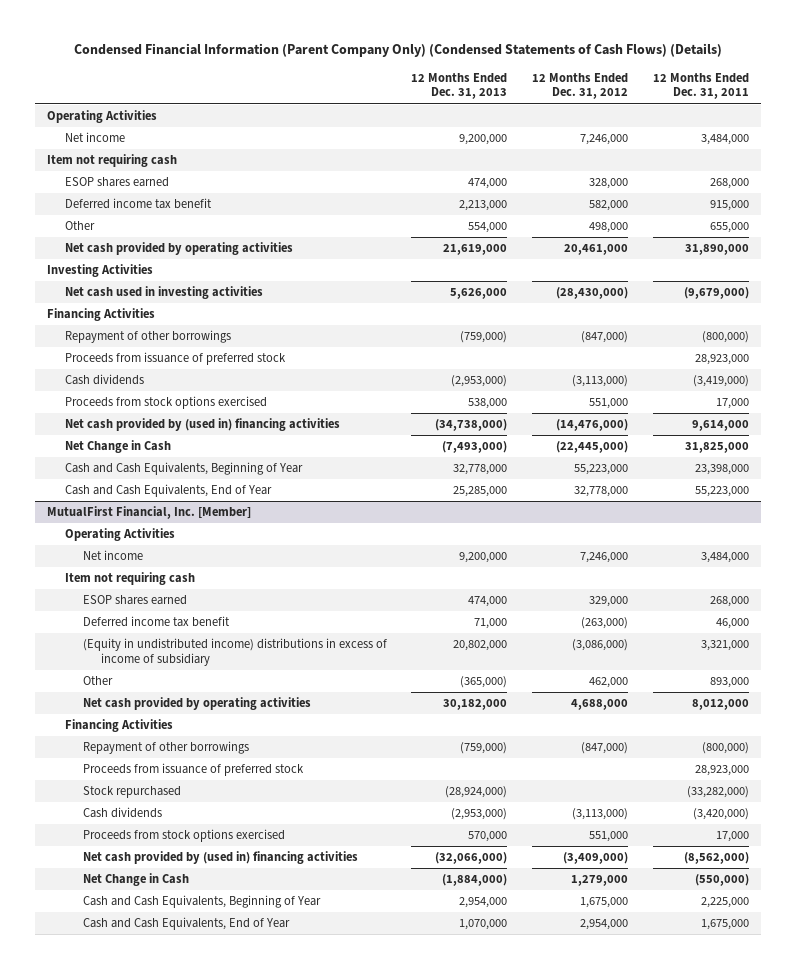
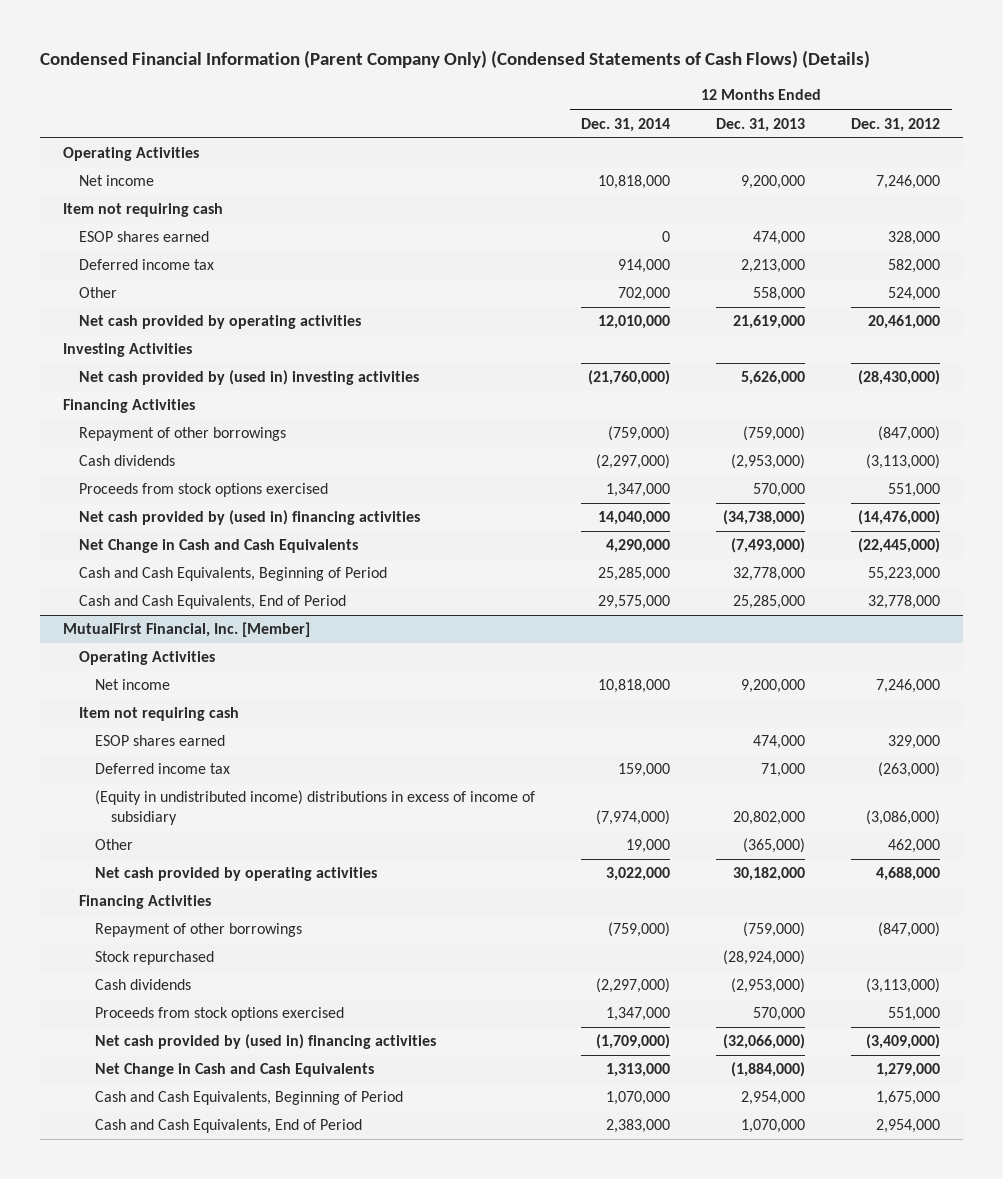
[652,72,749,100] 12 Months Ended Dec. 31, 2011 -> none
none -> [581,117,671,132] Dec. 31, 2014
[65,198,213,210] Deferred income tax benefit -> [79,259,215,271] Deferred income tax
[468,222,508,234] 554,000 -> [753,287,806,302] 558,000
[589,222,629,234] 498,000 -> [888,287,941,302] 524,000
[65,286,264,300] Net cash used in investing activities -> [79,370,420,386] Net cash provided by (used in) investing activities
[65,352,287,366] Proceeds from issuance of preferred stock -> none
[468,398,508,410] 538,000 -> [753,483,806,498] 570,000
[65,440,172,454] Net Change in Cash -> [79,539,359,554] Net Change in Cash and Cash Equivalents
[65,462,304,476] Cash and Cash Equivalents, Beginning of Year -> [79,567,388,582] Cash and Cash Equivalents, Beginning of Period
[65,484,273,498] Cash and Cash Equivalents, End of Year -> [79,595,347,610] Cash and Cash Equivalents, End of Period
[82,616,230,628] Deferred income tax benefit -> [95,763,231,775] Deferred income tax
[82,763,304,777] Proceeds from issuance of preferred stock -> none
[82,873,189,887] Net Change in Cash -> [95,1063,375,1078] Net Change in Cash and Cash Equivalents
[82,895,321,909] Cash and Cash Equivalents, Beginning of Year -> [95,1091,404,1106] Cash and Cash Equivalents, Beginning of Period
[82,917,290,931] Cash and Cash Equivalents, End of Year -> [95,1119,363,1134] Cash and Cash Equivalents, End of Period

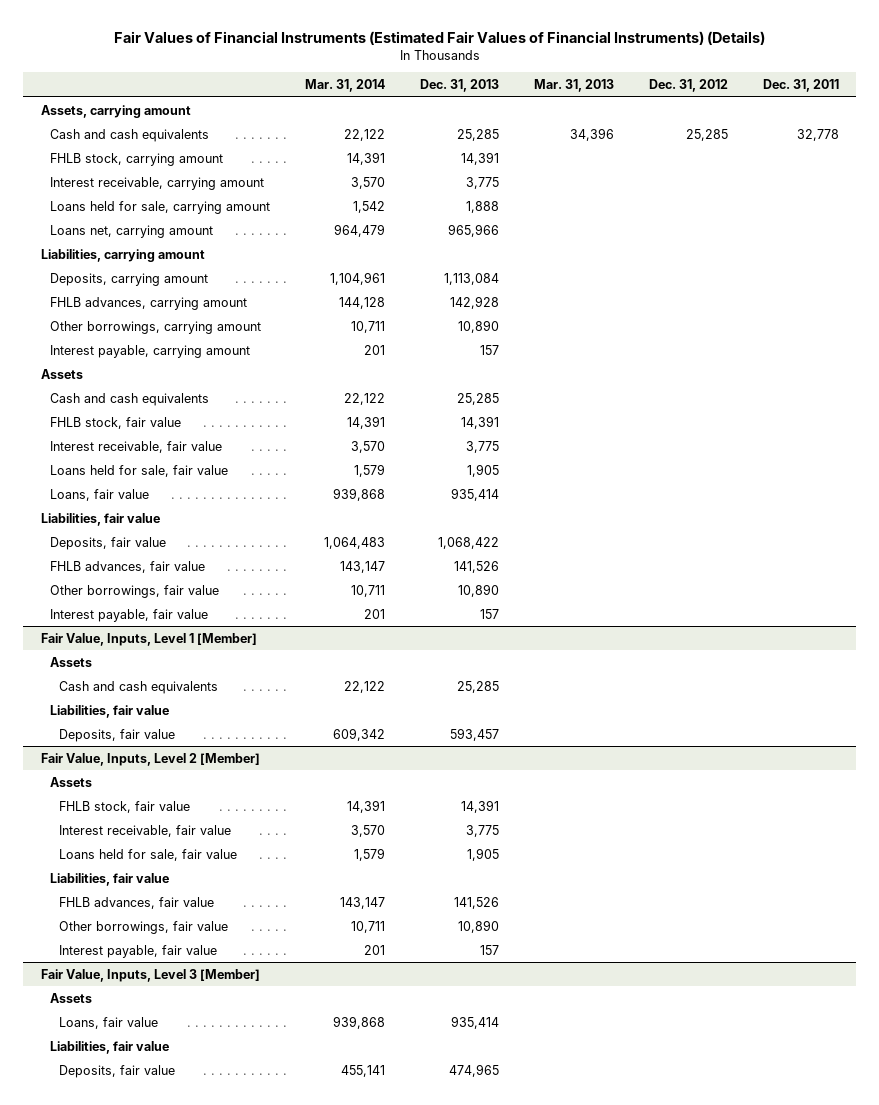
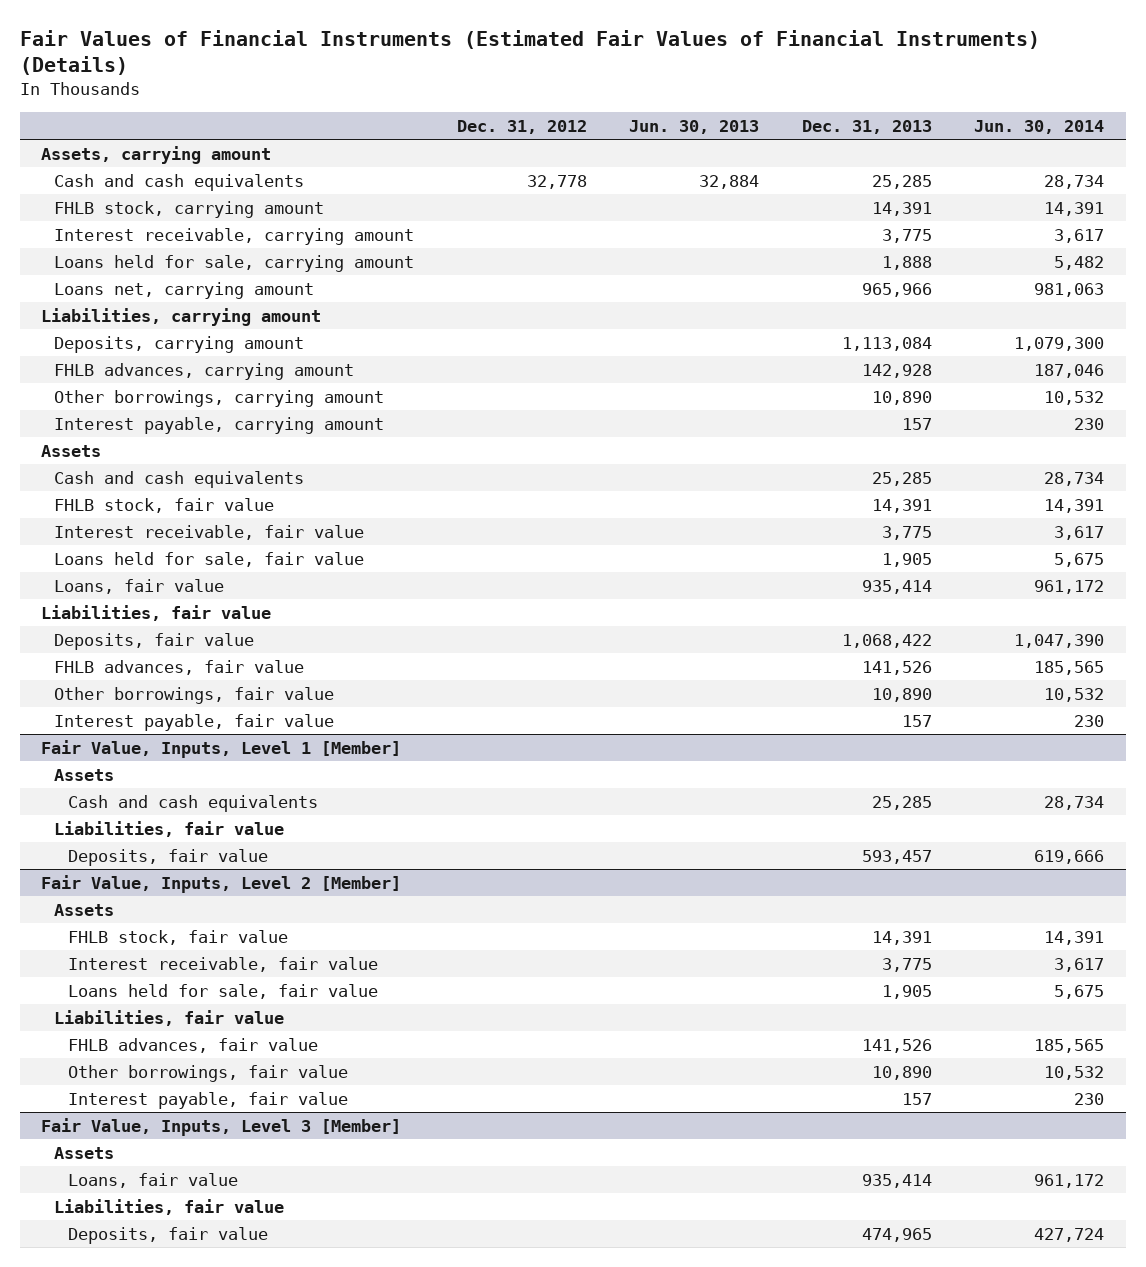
[304,79,385,93] Mar. 31, 2014 -> none
[533,79,614,93] Mar. 31, 2013 -> none
[762,79,839,93] Dec. 31, 2011 -> none
none -> [629,119,760,134] Jun. 30, 2013
none -> [974,119,1105,134] Jun. 30, 2014
[685,128,728,141] 25,285 -> [526,174,587,189] 32,778

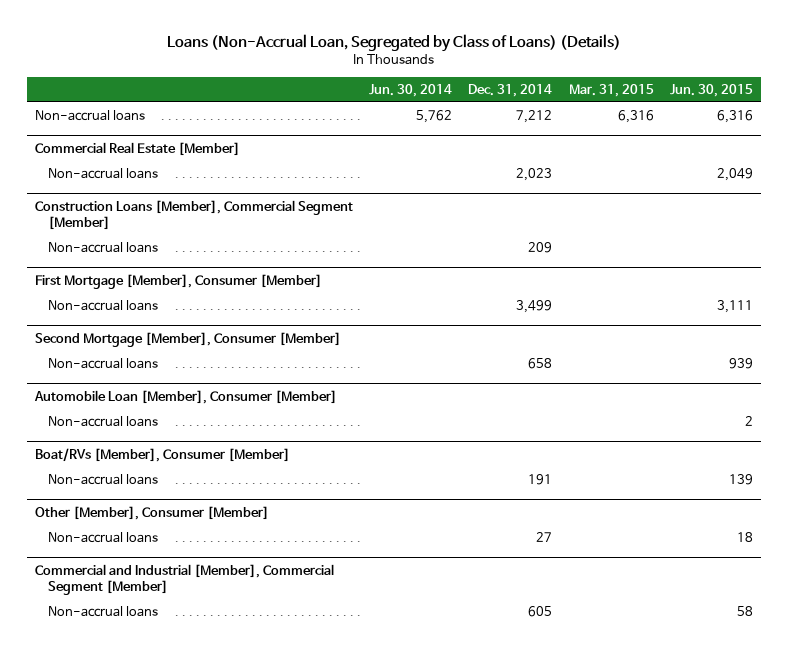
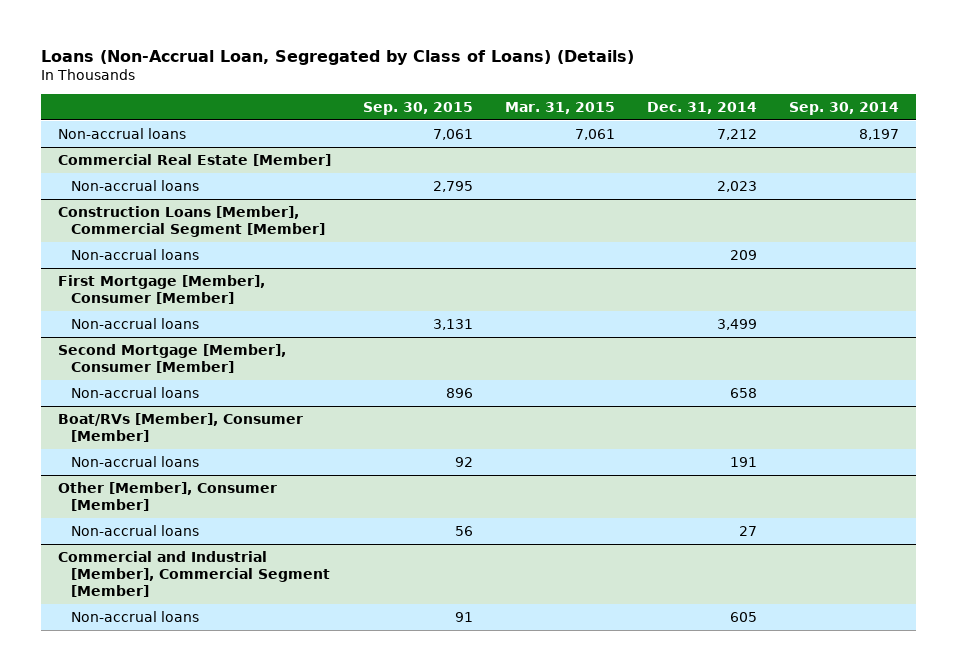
[369,83,453,97] Jun. 30, 2014 -> none
[669,83,753,97] Jun. 30, 2015 -> none
none -> [362,101,473,115] Sep. 30, 2015
none -> [789,101,900,115] Sep. 30, 2014
[617,110,654,124] 6,316 -> [575,129,616,141] 7,061
[34,390,338,405] Automobile Loan [Member], Consumer [Member] -> none
[47,416,158,428] Non-accrual loans -> none

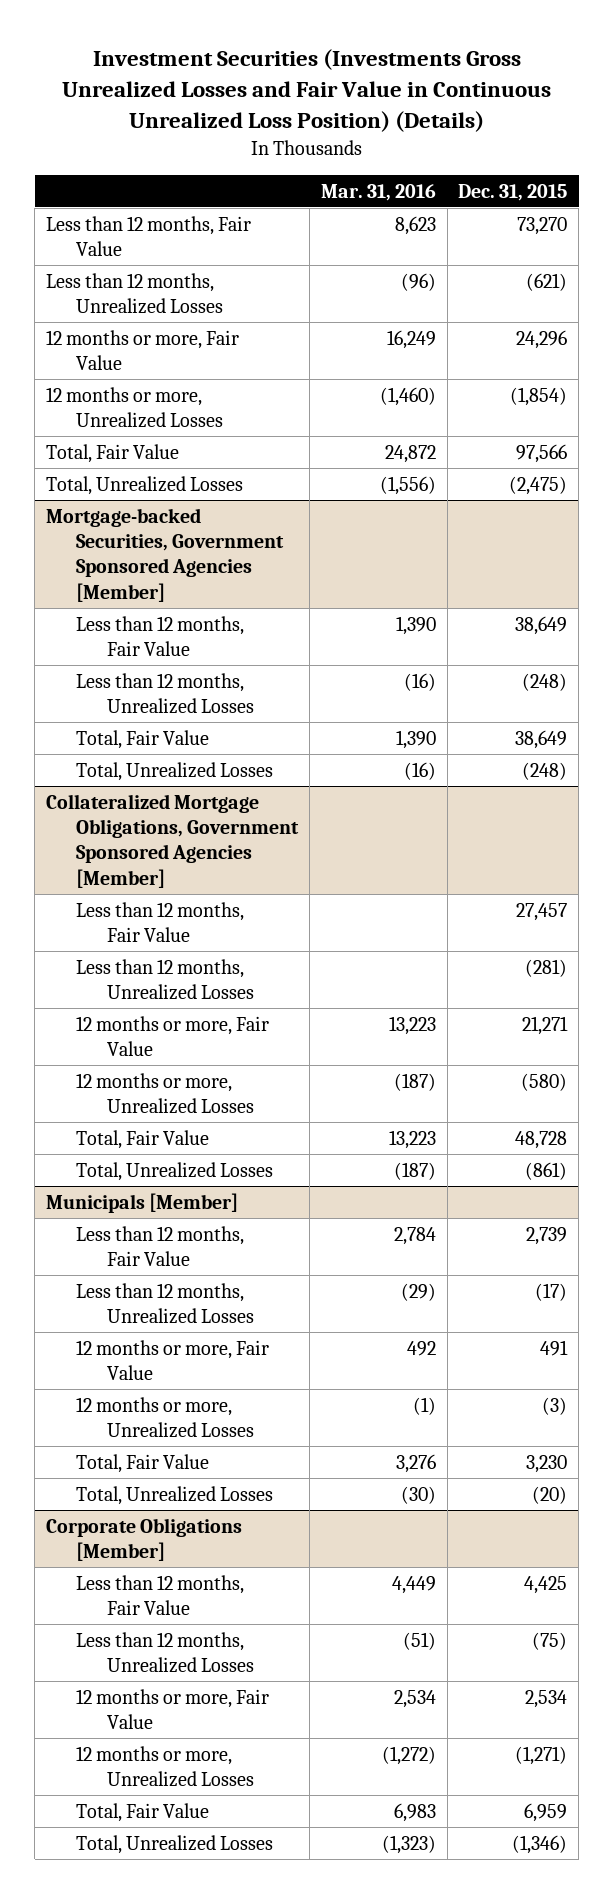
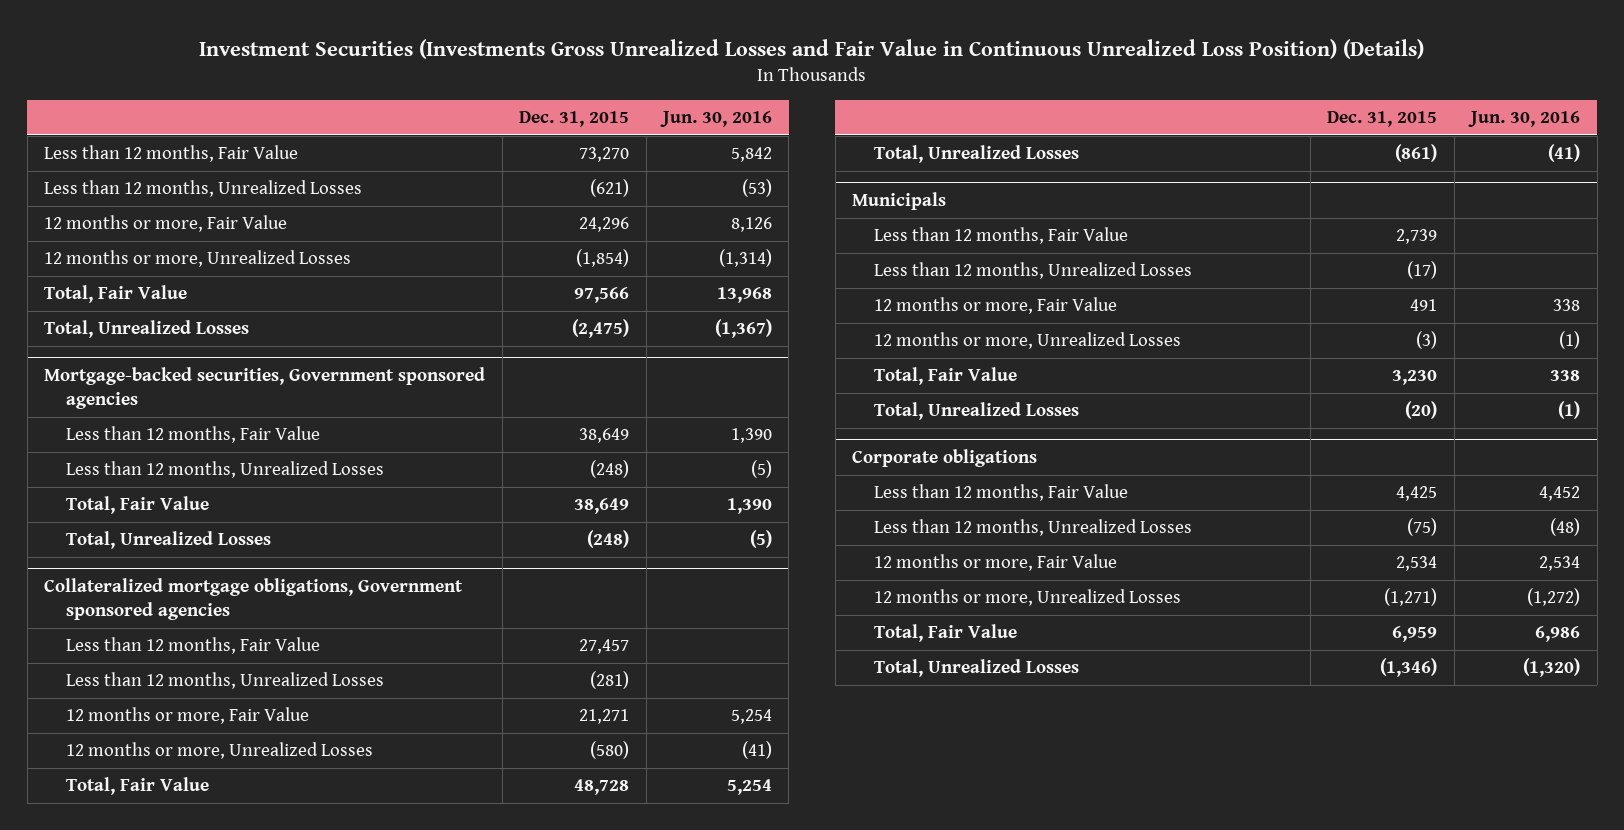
[320,183,436,201] Mar. 31, 2016 -> none
none -> [660,110,773,127] Jun. 30, 2016
[46,507,285,602] Mortgage-backed Securities, Government Sponsored Agencies [Member] -> [44,367,486,410] Mortgage-backed securities, Government sponsored agencies
[46,793,300,888] Collateralized Mortgage Obligations, Government Sponsored Agencies [Member] -> [44,578,464,621] Collateralized mortgage obligations, Government sponsored agencies
[46,1192,239,1213] Municipals [Member] -> [852,192,947,211] Municipals
[46,1517,243,1561] Corporate Obligations [Member] -> [852,449,1038,468] Corporate obligations

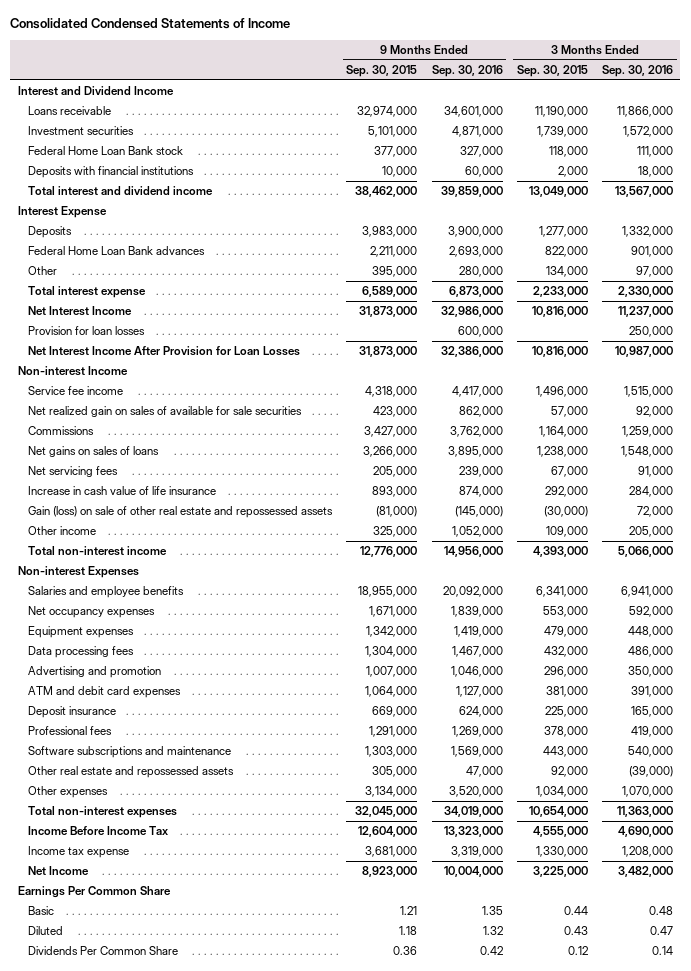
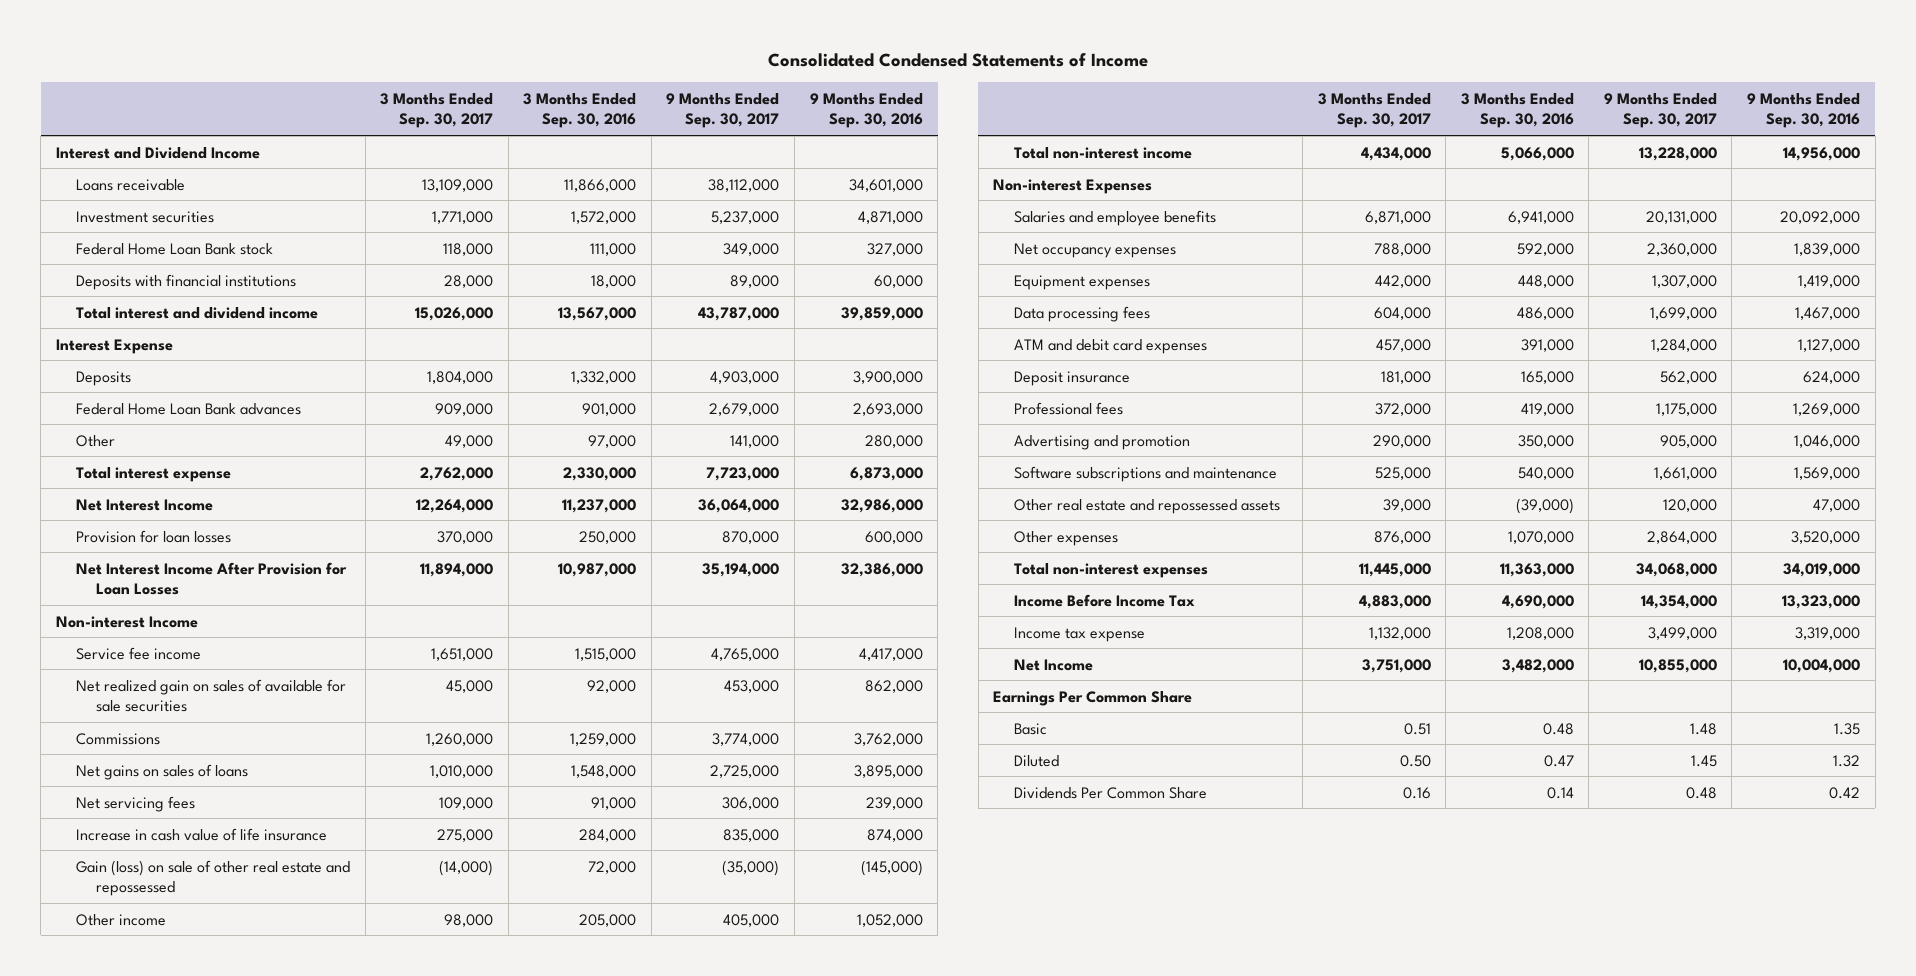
[346,64,418,77] Sep. 30, 2015 -> none
[516,64,588,77] Sep. 30, 2015 -> none
none -> [380,92,494,129] 3 Months Ended Sep. 30, 2017
none -> [666,92,780,129] 9 Months Ended Sep. 30, 2017
[28,506,334,519] Gain (loss) on sale of other real estate and repossessed assets -> [76,859,351,897] Gain (loss) on sale of other real estate and repossessed
[28,666,162,679] Advertising and promotion -> [1013,434,1190,450] Advertising and promotion

